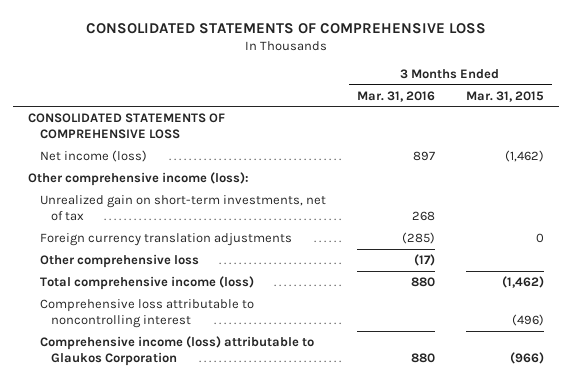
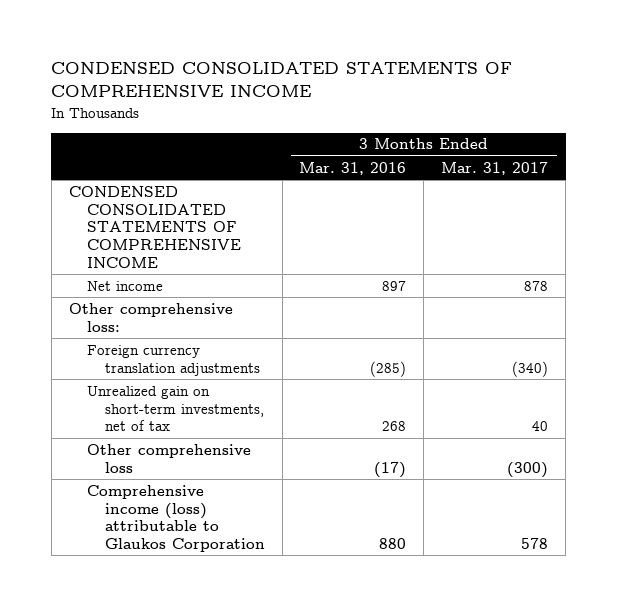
[86,22,487,34] CONSOLIDATED STATEMENTS OF COMPREHENSIVE LOSS -> [51,62,513,98] CONDENSED CONSOLIDATED STATEMENTS OF COMPREHENSIVE INCOME
[465,90,544,102] Mar. 31, 2015 -> none
none -> [441,161,549,175] Mar. 31, 2017
[28,112,226,139] CONSOLIDATED STATEMENTS OF COMPREHENSIVE LOSS -> [68,185,241,268] CONDENSED CONSOLIDATED STATEMENTS OF COMPREHENSIVE INCOME
[39,149,147,162] Net income (loss) -> [86,280,163,291] Net income
[28,171,250,186] Other comprehensive income (loss): -> [68,302,233,332] Other comprehensive loss:
[39,194,326,221] Unrealized gain on short-term investments, net of tax -> [86,385,264,432] Unrealized gain on short-term investments, net of tax
[39,275,254,290] Total comprehensive income (loss) -> none
[39,298,254,328] Comprehensive loss attributable to noncontrolling interest -> none

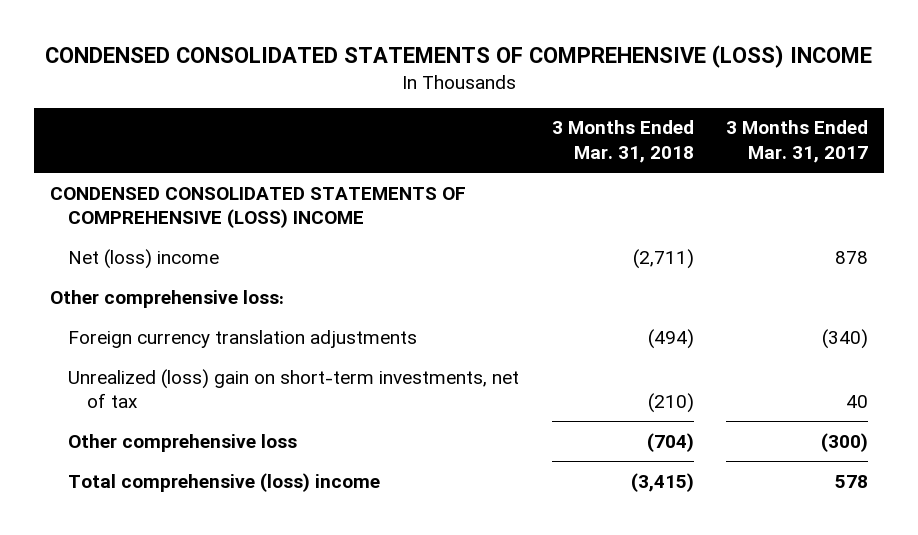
[51,62,513,98] CONDENSED CONSOLIDATED STATEMENTS OF COMPREHENSIVE INCOME -> [44,45,872,69] CONDENSED CONSOLIDATED STATEMENTS OF COMPREHENSIVE (LOSS) INCOME
[299,161,407,175] Mar. 31, 2016 -> none
none -> [551,120,694,163] 3 Months Ended Mar. 31, 2018
[68,185,241,268] CONDENSED CONSOLIDATED STATEMENTS OF COMPREHENSIVE INCOME -> [49,186,466,229] CONDENSED CONSOLIDATED STATEMENTS OF COMPREHENSIVE (LOSS) INCOME
[86,280,163,291] Net income -> [68,248,220,269] Net (loss) income
[86,385,264,432] Unrealized gain on short-term investments, net of tax -> [68,368,520,409] Unrealized (loss) gain on short-term investments, net of tax
[86,484,265,552] Comprehensive income (loss) attributable to Glaukos Corporation -> [68,472,381,492] Total comprehensive (loss) income

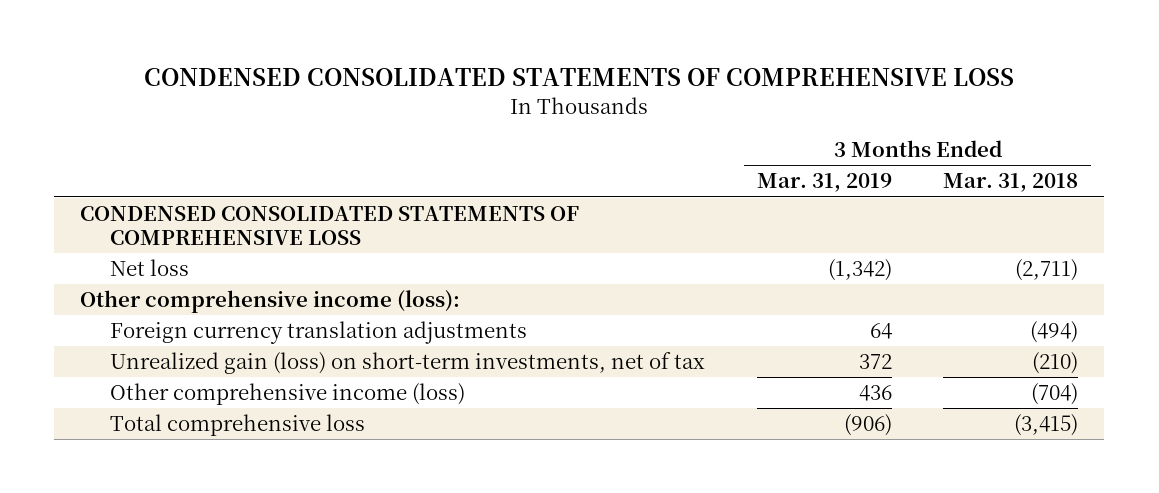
[44,45,872,69] CONDENSED CONSOLIDATED STATEMENTS OF COMPREHENSIVE (LOSS) INCOME -> [144,67,1015,86] CONDENSED CONSOLIDATED STATEMENTS OF COMPREHENSIVE LOSS
[725,120,868,163] 3 Months Ended Mar. 31, 2017 -> none
none -> [756,173,892,193] Mar. 31, 2019
[49,186,466,229] CONDENSED CONSOLIDATED STATEMENTS OF COMPREHENSIVE (LOSS) INCOME -> [80,206,580,246] CONDENSED CONSOLIDATED STATEMENTS OF COMPREHENSIVE LOSS
[68,248,220,269] Net (loss) income -> [109,259,189,277] Net loss
[49,289,284,308] Other comprehensive loss: -> [80,290,461,314] Other comprehensive income (loss):
[68,368,520,409] Unrealized (loss) gain on short-term investments, net of tax -> [109,352,705,375] Unrealized gain (loss) on short-term investments, net of tax
[68,433,298,452] Other comprehensive loss -> [109,383,465,406] Other comprehensive income (loss)
[68,472,381,492] Total comprehensive (loss) income -> [109,414,365,437] Total comprehensive loss

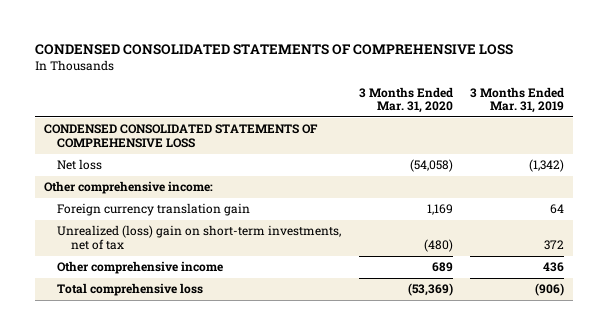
[943,173,1079,193] Mar. 31, 2018 -> none
none -> [358,86,453,114] 3 Months Ended Mar. 31, 2020
[80,290,461,314] Other comprehensive income (loss): -> [44,181,214,195] Other comprehensive income:
[109,321,527,345] Foreign currency translation adjustments -> [57,203,251,217] Foreign currency translation gain
[109,352,705,375] Unrealized gain (loss) on short-term investments, net of tax -> [57,225,342,250] Unrealized (loss) gain on short-term investments, net of tax
[109,383,465,406] Other comprehensive income (loss) -> [57,261,224,275] Other comprehensive income

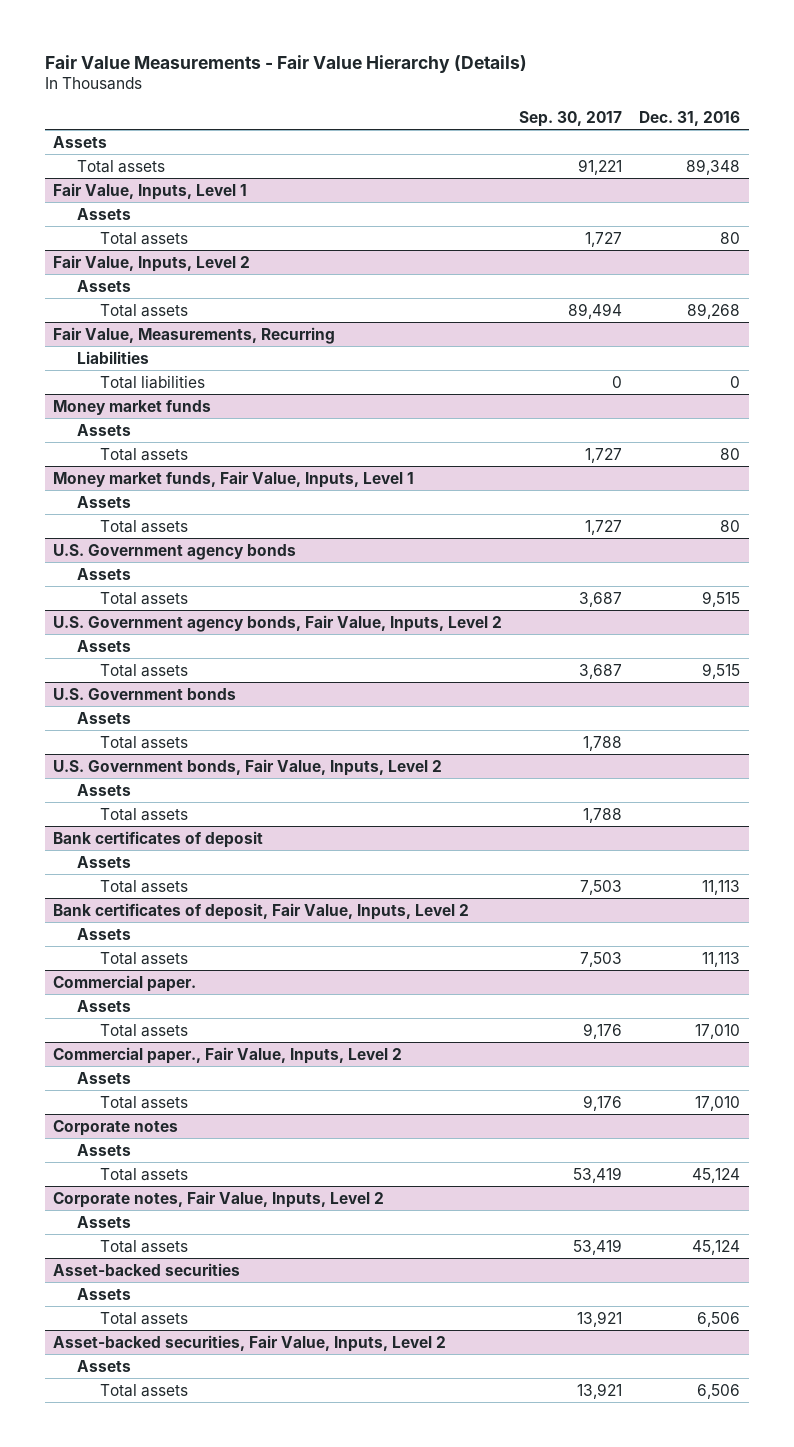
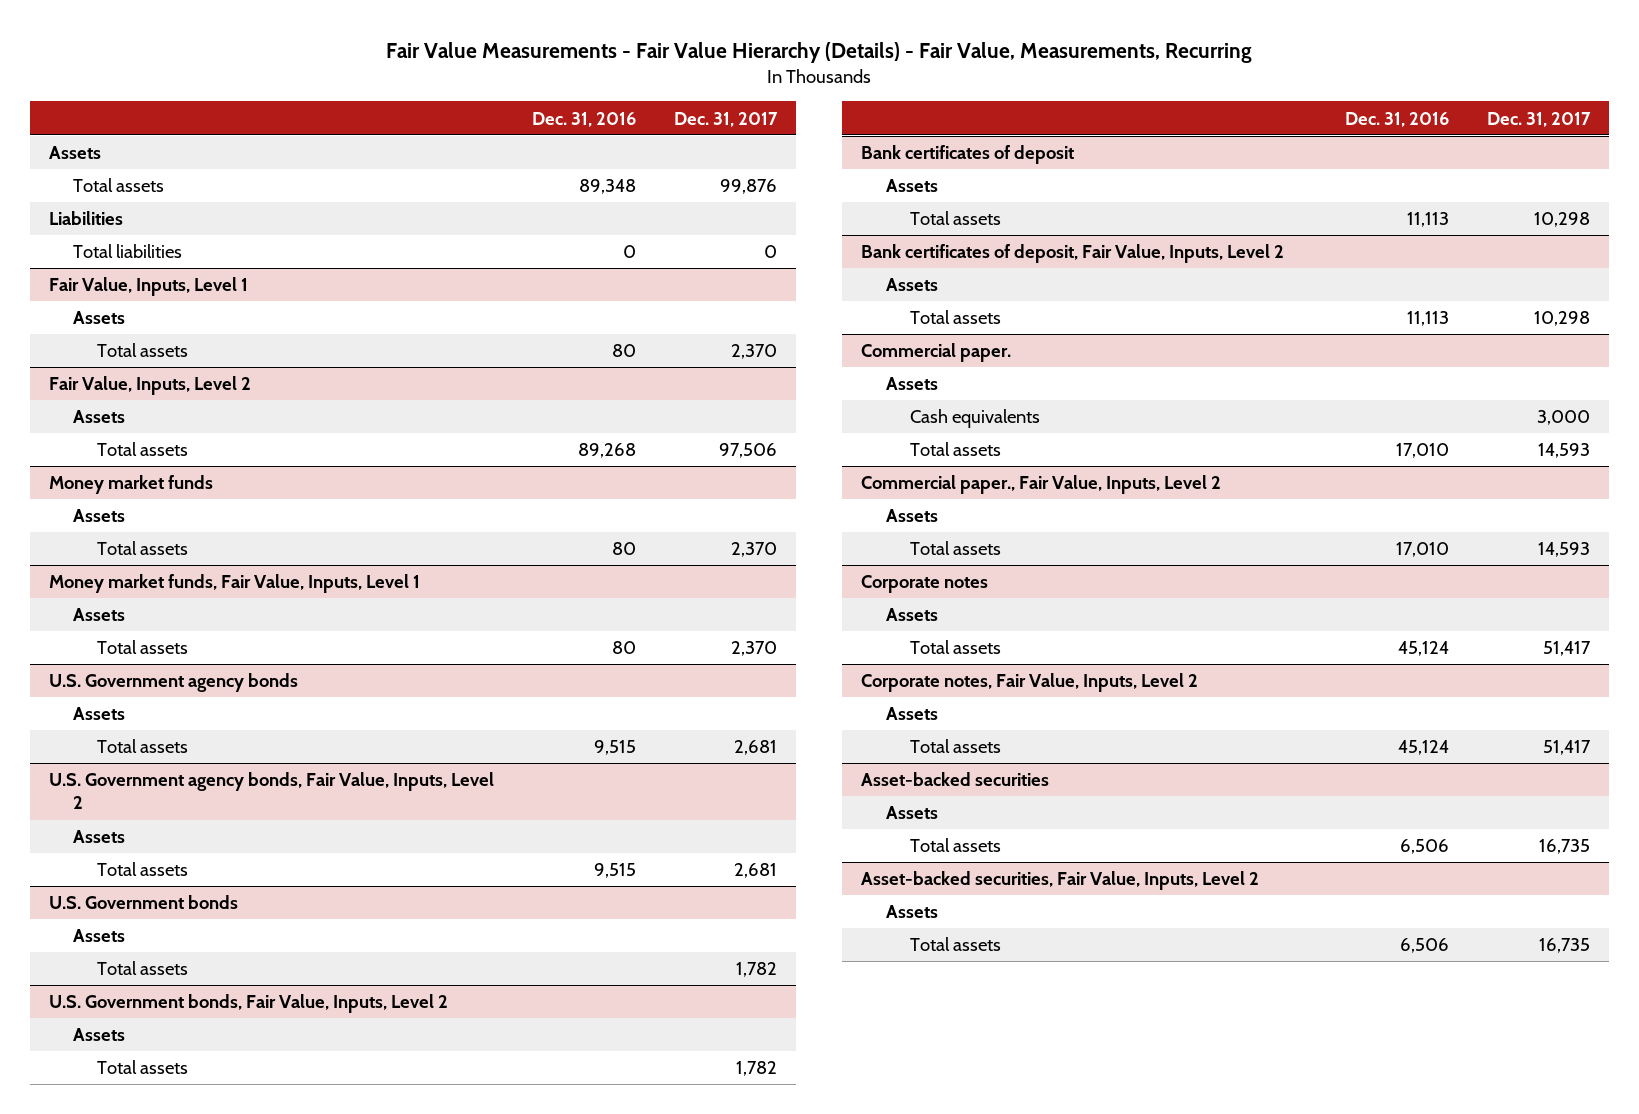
[44,54,527,73] Fair Value Measurements - Fair Value Hierarchy (Details) -> [386,42,1253,64] Fair Value Measurements - Fair Value Hierarchy (Details) - Fair Value, Measurements, Recurring
[519,110,623,127] Sep. 30, 2017 -> none
none -> [674,111,779,127] Dec. 31, 2017
none -> [48,211,123,226] Liabilities
none -> [73,244,183,259] Total liabilities
[53,326,336,344] Fair Value, Measurements, Recurring -> none
[76,350,149,364] Liabilities -> none
[100,374,206,389] Total liabilities -> none
none -> [910,409,1041,429] Cash equivalents

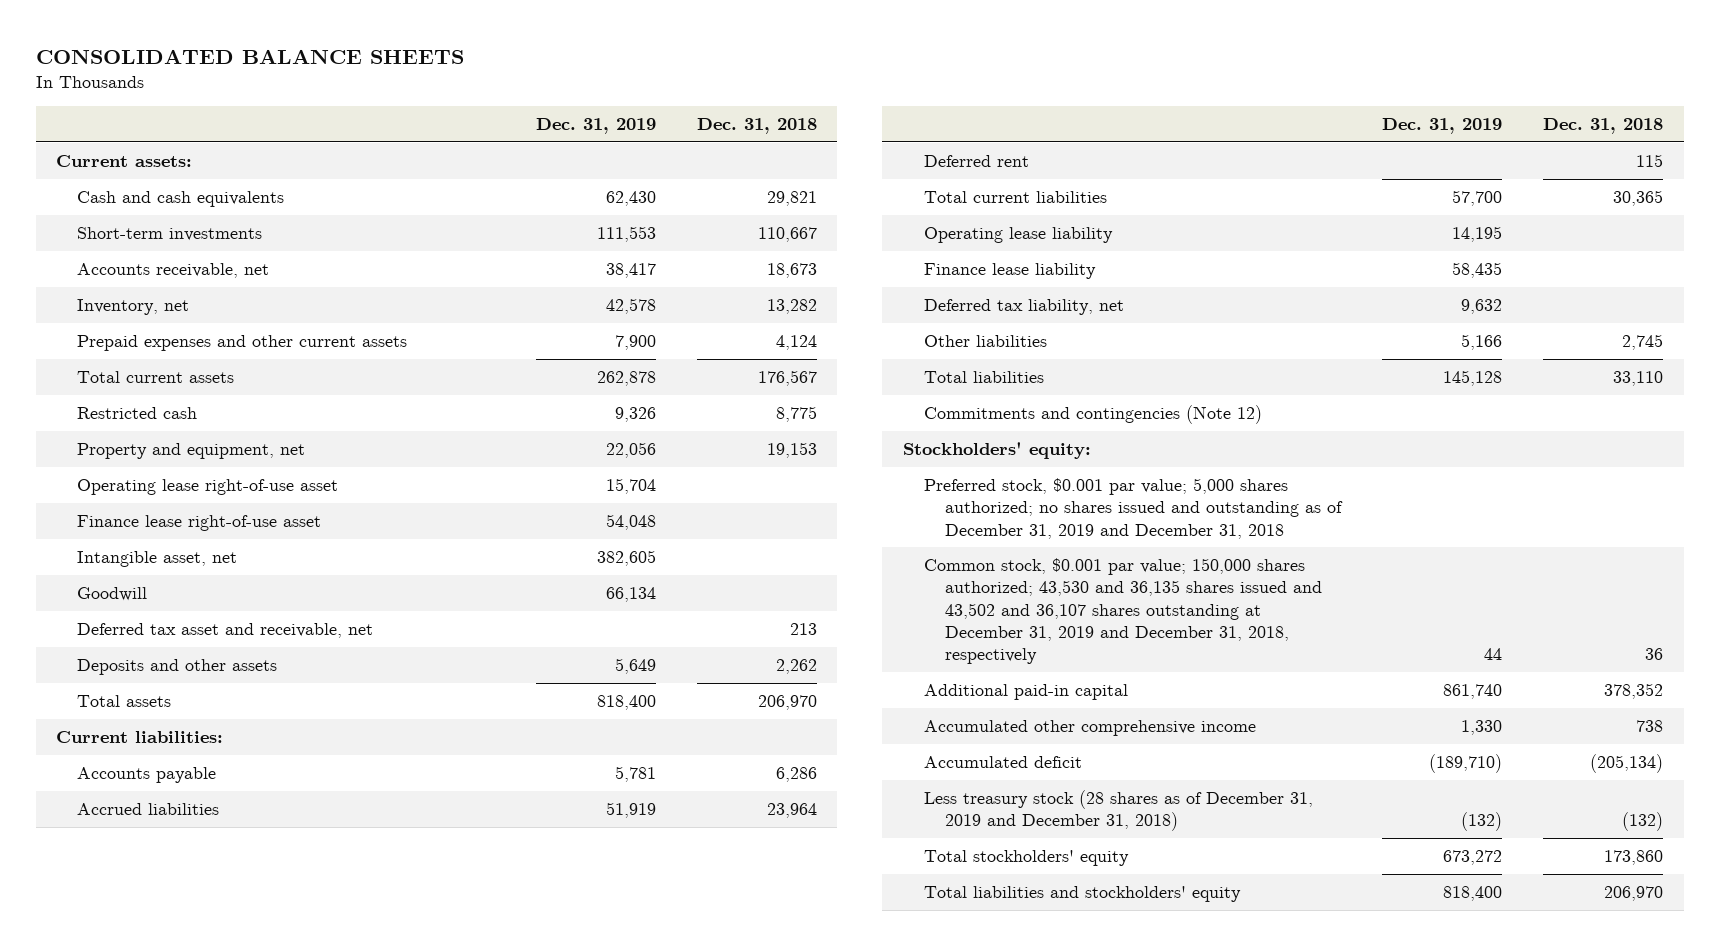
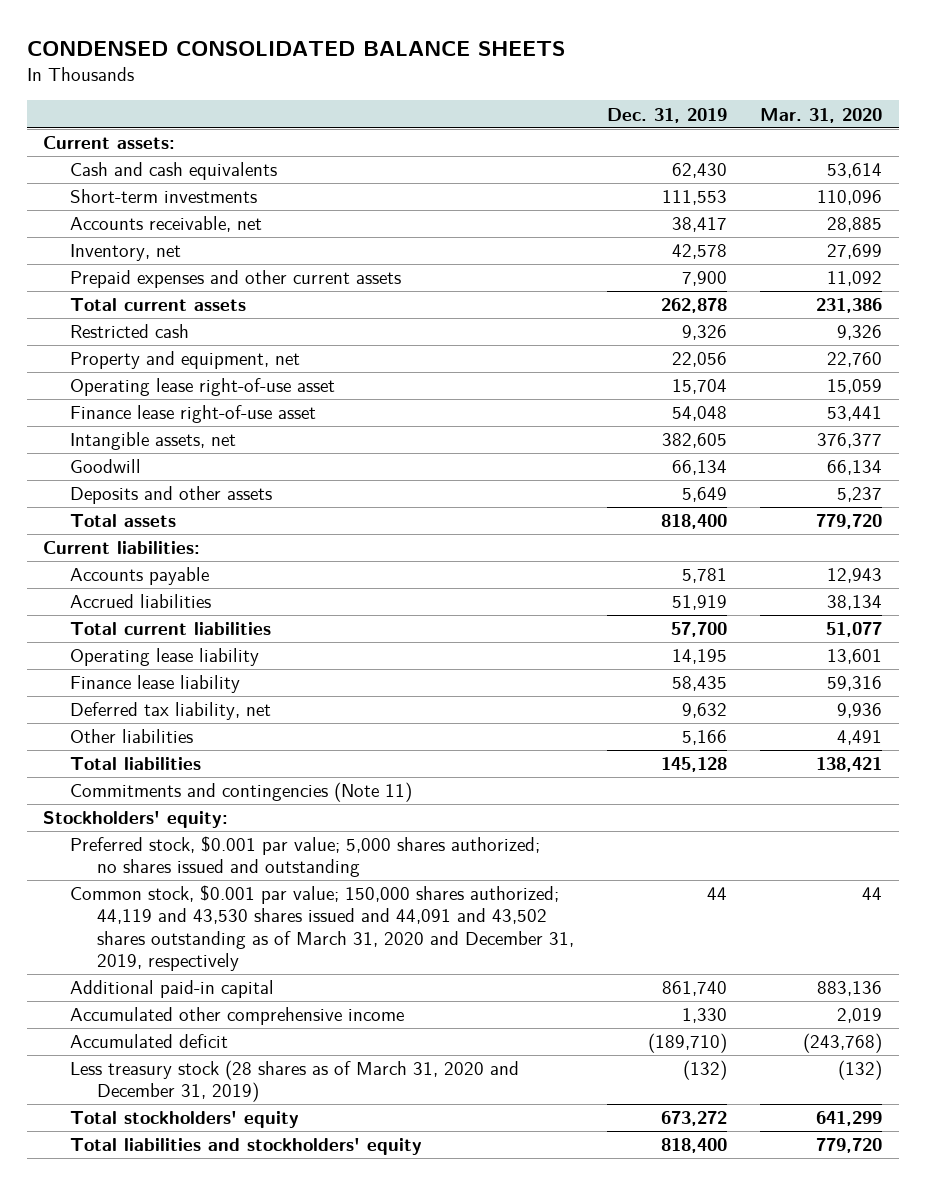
[35,48,464,64] CONSOLIDATED BALANCE SHEETS -> [26,40,565,56] CONDENSED CONSOLIDATED BALANCE SHEETS
[696,118,817,135] Dec. 31, 2018 -> none
none -> [760,107,883,123] Mar. 31, 2020
[77,550,238,567] Intangible asset, net -> [69,432,236,451] Intangible assets, net
[77,622,374,638] Deferred tax asset and receivable, net -> none
[924,154,1030,167] Deferred rent -> none
[924,404,1263,424] Commitments and contingencies (Note 12) -> [69,782,412,803] Commitments and contingencies (Note 11)
[924,477,1344,539] Preferred stock, $0.001 par value; 5,000 shares authorized; no shares issued and outstanding as of December 31, 2019 and December 31, 2018 -> [69,836,540,878] Preferred stock, $0.001 par value; 5,000 shares authorized; no shares issued and outstanding
[924,557,1323,665] Common stock, $0.001 par value; 150,000 shares authorized; 43,530 and 36,135 shares issued and 43,502 and 36,107 shares outstanding at December 31, 2019 and December 31, 2018, respectively -> [69,885,574,971] Common stock, $0.001 par value; 150,000 shares authorized; 44,119 and 43,530 shares issued and 44,091 and 43,502 shares outstanding as of March 31, 2020 and December 31, 2019, respectively
[924,789,1314,832] Less treasury stock (28 shares as of December 31, 2019 and December 31, 2018) -> [69,1060,519,1103] Less treasury stock (28 shares as of March 31, 2020 and December 31, 2019)

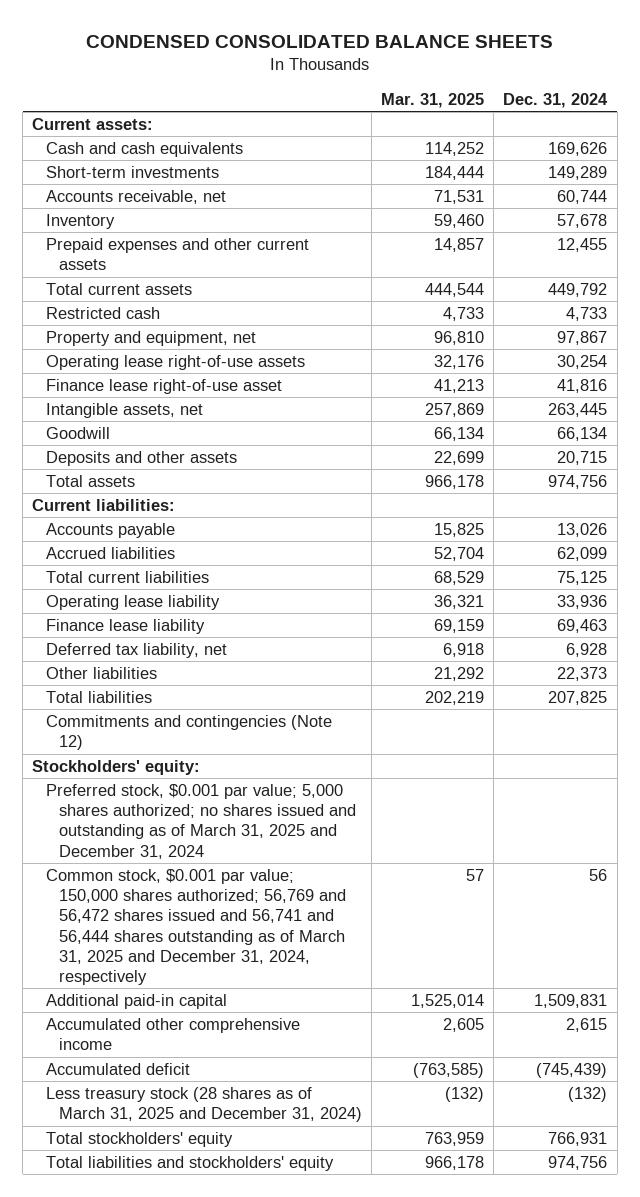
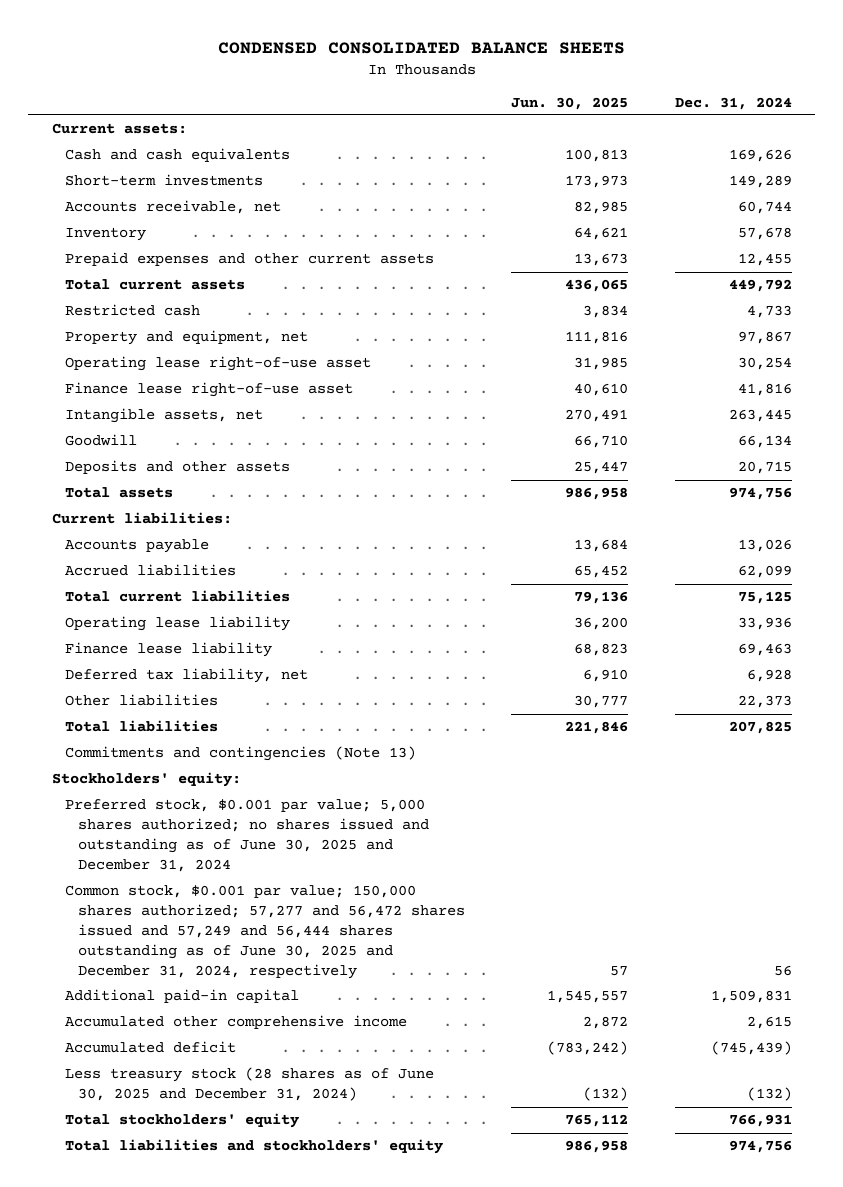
[381,92,485,108] Mar. 31, 2025 -> none
none -> [511,96,629,110] Jun. 30, 2025
[45,354,305,370] Operating lease right-of-use assets -> [64,356,371,372] Operating lease right-of-use asset
[45,714,332,751] Commitments and contingencies (Note 12) -> [64,746,416,762] Commitments and contingencies (Note 13)
[45,783,356,859] Preferred stock, $0.001 par value; 5,000 shares authorized; no shares issued and outstanding as of March 31, 2025 and December 31, 2024 -> [64,799,429,873] Preferred stock, $0.001 par value; 5,000 shares authorized; no shares issued and outstanding as of June 30, 2025 and December 31, 2024
[45,868,346,985] Common stock, $0.001 par value; 150,000 shares authorized; 56,769 and 56,472 shares issued and 56,741 and 56,444 shares outstanding as of March 31, 2025 and December 31, 2024, respectively -> [64,885,465,980] Common stock, $0.001 par value; 150,000 shares authorized; 57,277 and 56,472 shares issued and 57,249 and 56,444 shares outstanding as of June 30, 2025 and December 31, 2024, respectively
[45,1086,362,1123] Less treasury stock (28 shares as of March 31, 2025 and December 31, 2024) -> [64,1067,434,1102] Less treasury stock (28 shares as of June 30, 2025 and December 31, 2024)

